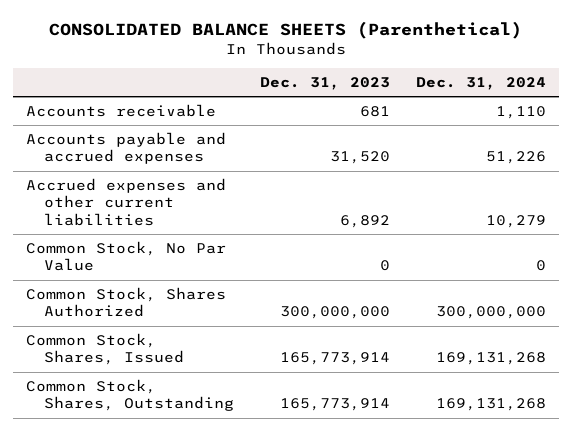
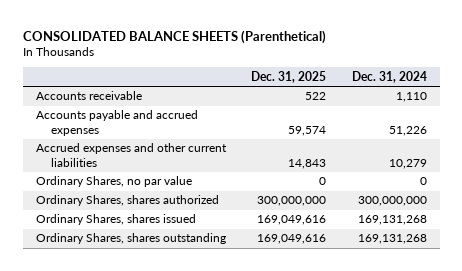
[260,76,391,90] Dec. 31, 2023 -> none
none -> [251,70,327,83] Dec. 31, 2025
[25,241,226,272] Common Stock, No Par Value -> [35,176,192,188] Ordinary Shares, no par value
[25,287,226,318] Common Stock, Shares Authorized -> [35,195,219,207] Ordinary Shares, shares authorized
[25,333,185,366] Common Stock, Shares, Issued -> [35,214,196,226] Ordinary Shares, shares issued
[25,379,235,412] Common Stock, Shares, Outstanding -> [35,233,226,245] Ordinary Shares, shares outstanding

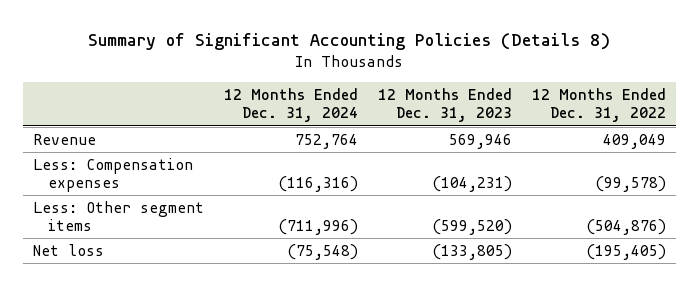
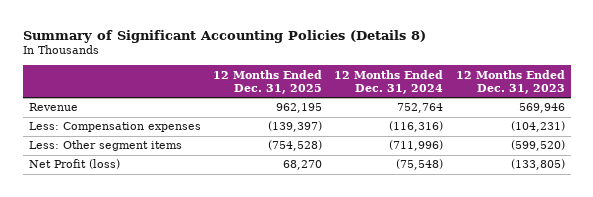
[531,87,666,123] 12 Months Ended Dec. 31, 2022 -> none
none -> [213,69,323,95] 12 Months Ended Dec. 31, 2025
[32,243,104,256] Net loss -> [28,159,120,170] Net Profit (loss)

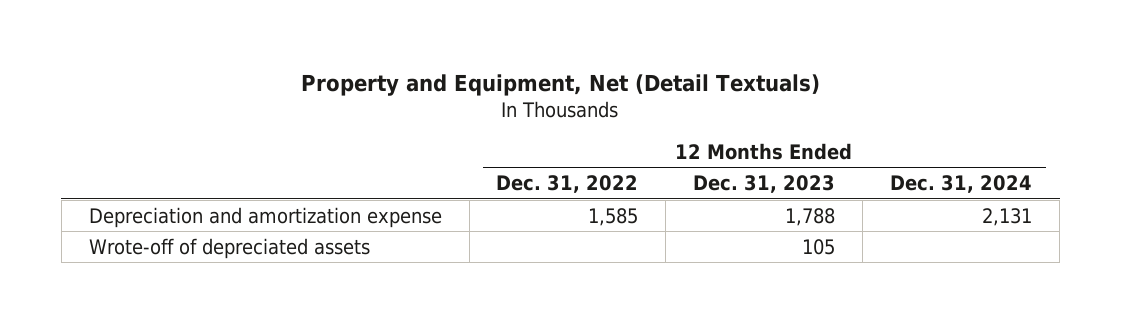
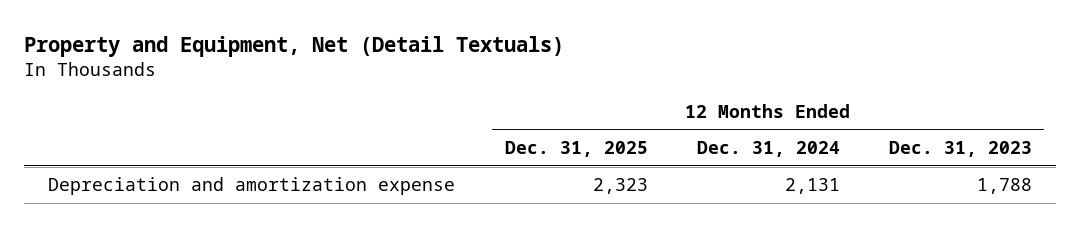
[496,175,639,194] Dec. 31, 2022 -> none
none -> [504,141,648,158] Dec. 31, 2025
[88,237,370,259] Wrote-off of depreciated assets -> none

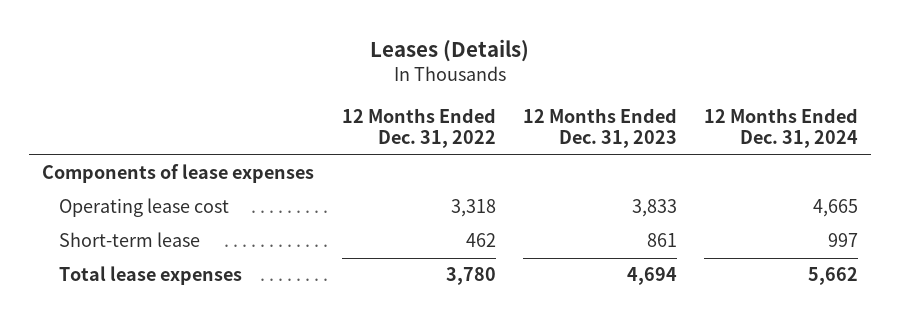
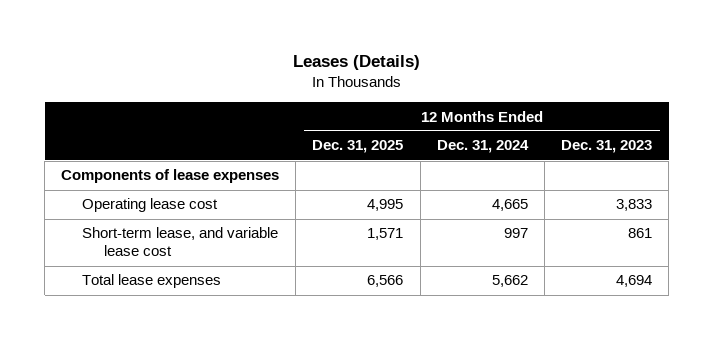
[341,107,496,149] 12 Months Ended Dec. 31, 2022 -> none
none -> [312,140,404,154] Dec. 31, 2025
[59,232,201,248] Short-term lease -> [82,227,279,257] Short-term lease, and variable lease cost

